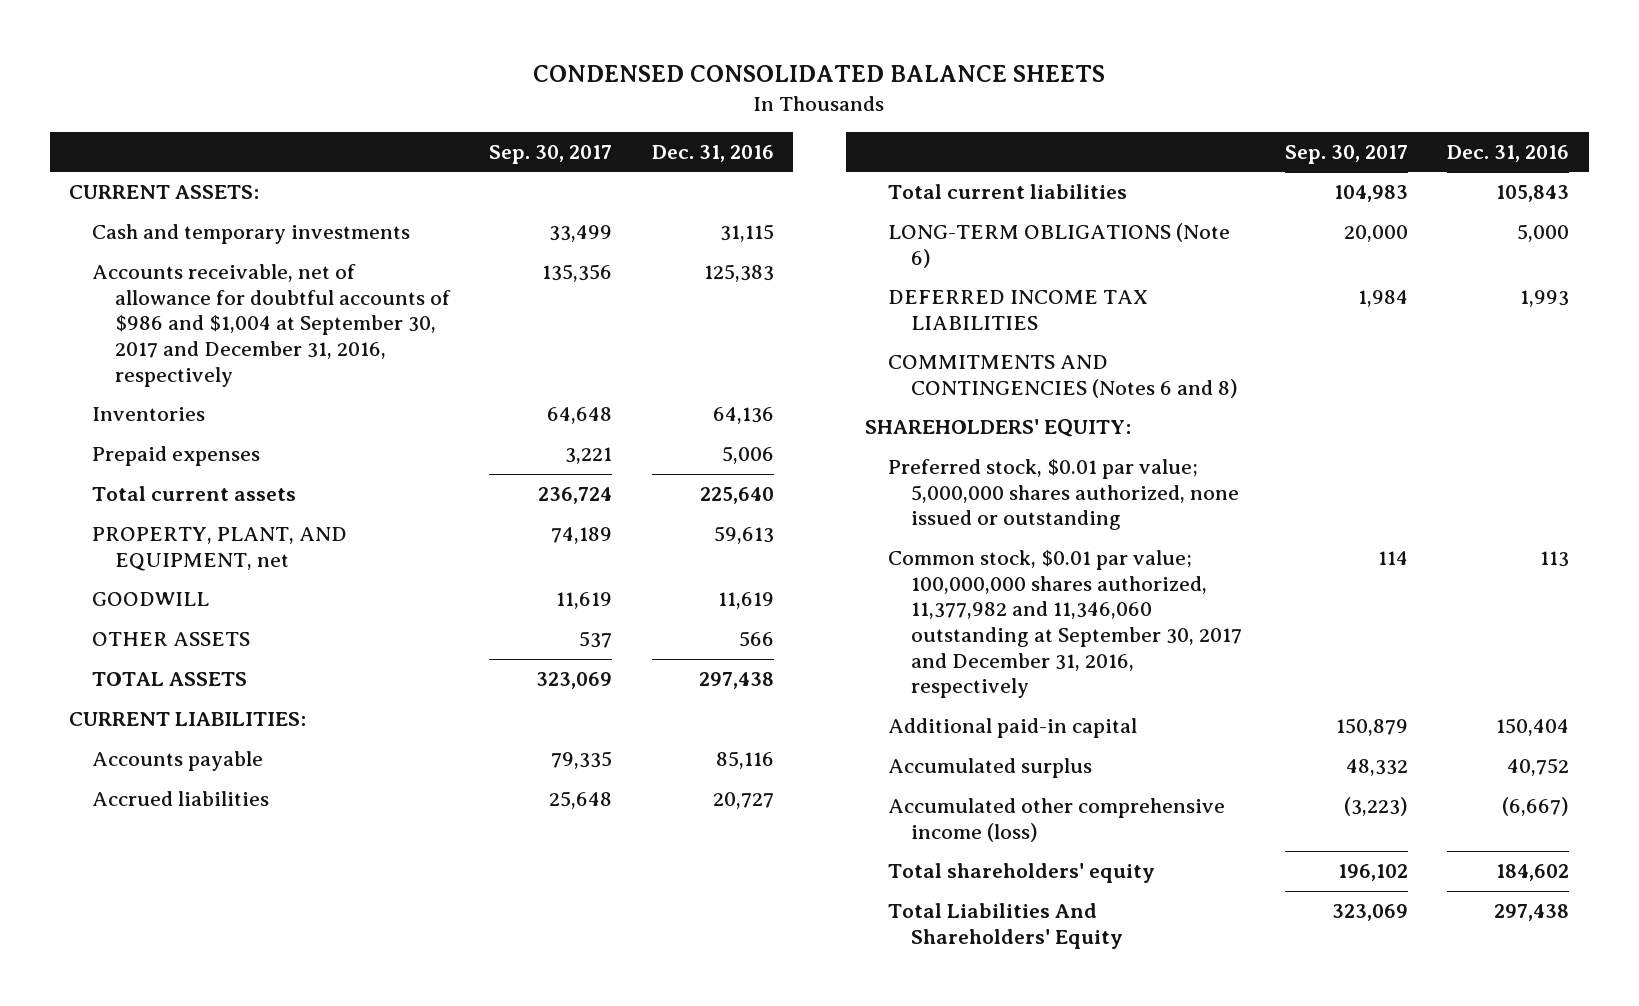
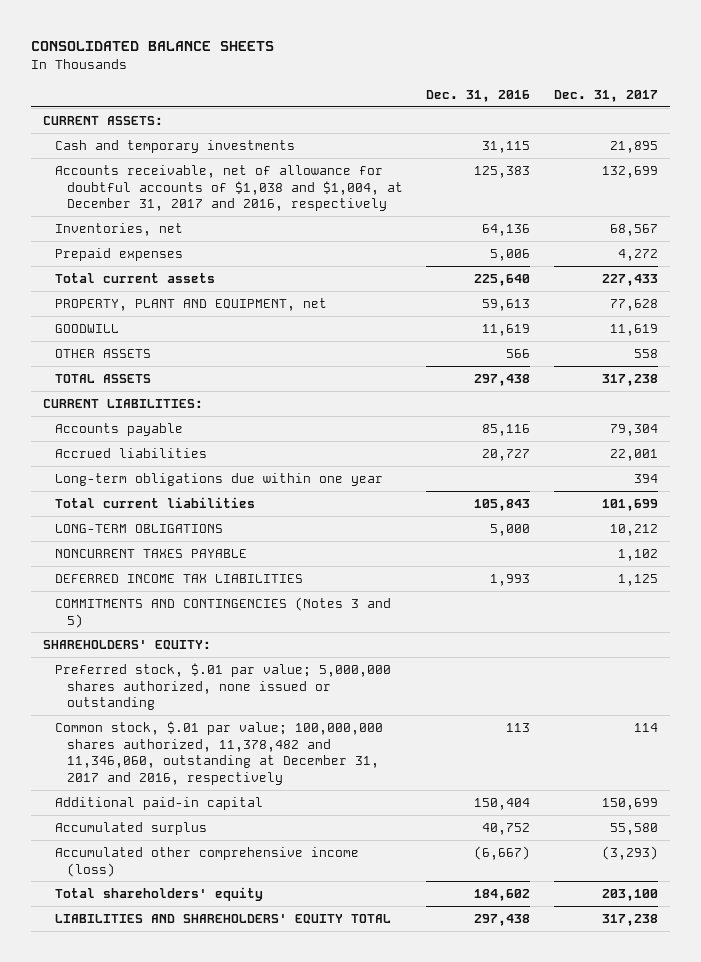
[533,65,1106,83] CONDENSED CONSOLIDATED BALANCE SHEETS -> [31,41,275,52] CONSOLIDATED BALANCE SHEETS
[489,144,613,164] Sep. 30, 2017 -> none
none -> [553,89,658,102] Dec. 31, 2017
[92,264,451,387] Accounts receivable, net of allowance for doubtful accounts of $986 and $1,004 at September 30, 2017 and December 31, 2016, respectively -> [54,164,403,212] Accounts receivable, net of allowance for doubtful accounts of $1,038 and $1,004, at December 31, 2017 and 2016, respectively
[92,407,206,422] Inventories -> [54,222,183,236] Inventories, net
[92,527,348,571] PROPERTY, PLANT, AND EQUIPMENT, net -> [54,297,327,311] PROPERTY, PLANT AND EQUIPMENT, net
none -> [54,472,383,486] Long-term obligations due within one year
[888,223,1231,268] LONG-TERM OBLIGATIONS (Note 6) -> [54,523,223,533] LONG-TERM OBLIGATIONS
none -> [54,548,247,558] NONCURRENT TAXES PAYABLE
[888,355,1238,398] COMMITMENTS AND CONTINGENCIES (Notes 6 and 8) -> [54,596,391,628] COMMITMENTS AND CONTINGENCIES (Notes 3 and 5)
[888,459,1239,531] Preferred stock, $0.01 par value; 5,000,000 shares authorized, none issued or outstanding -> [54,662,391,711] Preferred stock, $.01 par value; 5,000,000 shares authorized, none issued or outstanding
[888,550,1242,699] Common stock, $0.01 par value; 100,000,000 shares authorized, 11,377,982 and 11,346,060 outstanding at September 30, 2017 and December 31, 2016, respectively -> [54,720,383,785] Common stock, $.01 par value; 100,000,000 shares authorized, 11,378,482 and 11,346,060, outstanding at December 31, 2017 and 2016, respectively
[888,903,1123,949] Total Liabilities And Shareholders' Equity -> [54,913,391,924] LIABILITIES AND SHAREHOLDERS' EQUITY TOTAL

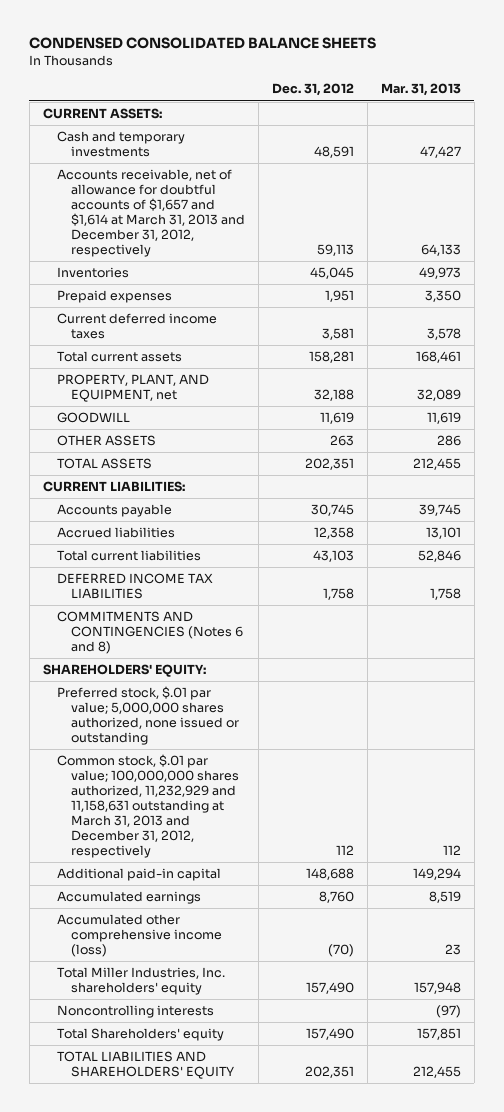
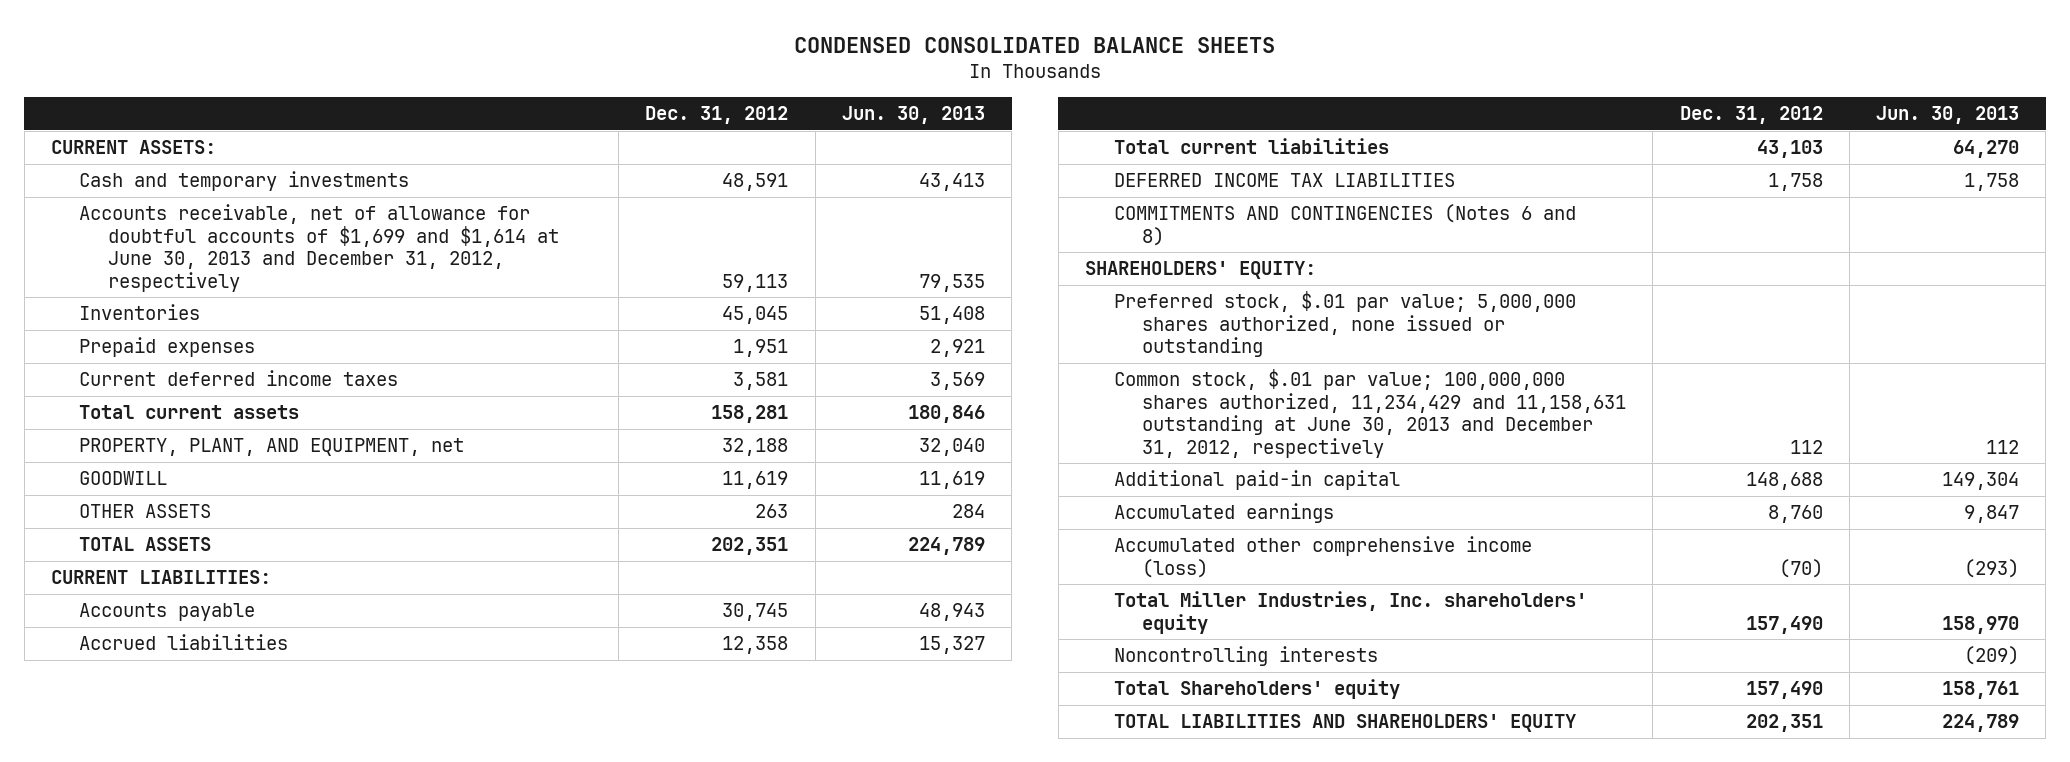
[380,83,461,97] Mar. 31, 2013 -> none
none -> [841,106,985,125] Jun. 30, 2013
[56,169,245,258] Accounts receivable, net of allowance for doubtful accounts of $1,657 and $1,614 at March 31, 2013 and December 31, 2012, respectively -> [79,204,559,292] Accounts receivable, net of allowance for doubtful accounts of $1,699 and $1,614 at June 30, 2013 and December 31, 2012, respectively
[56,754,239,859] Common stock, $.01 par value; 100,000,000 shares authorized, 11,232,929 and 11,158,631 outstanding at March 31, 2013 and December 31, 2012, respectively -> [1113,369,1627,458] Common stock, $.01 par value; 100,000,000 shares authorized, 11,234,429 and 11,158,631 outstanding at June 30, 2013 and December 31, 2012, respectively

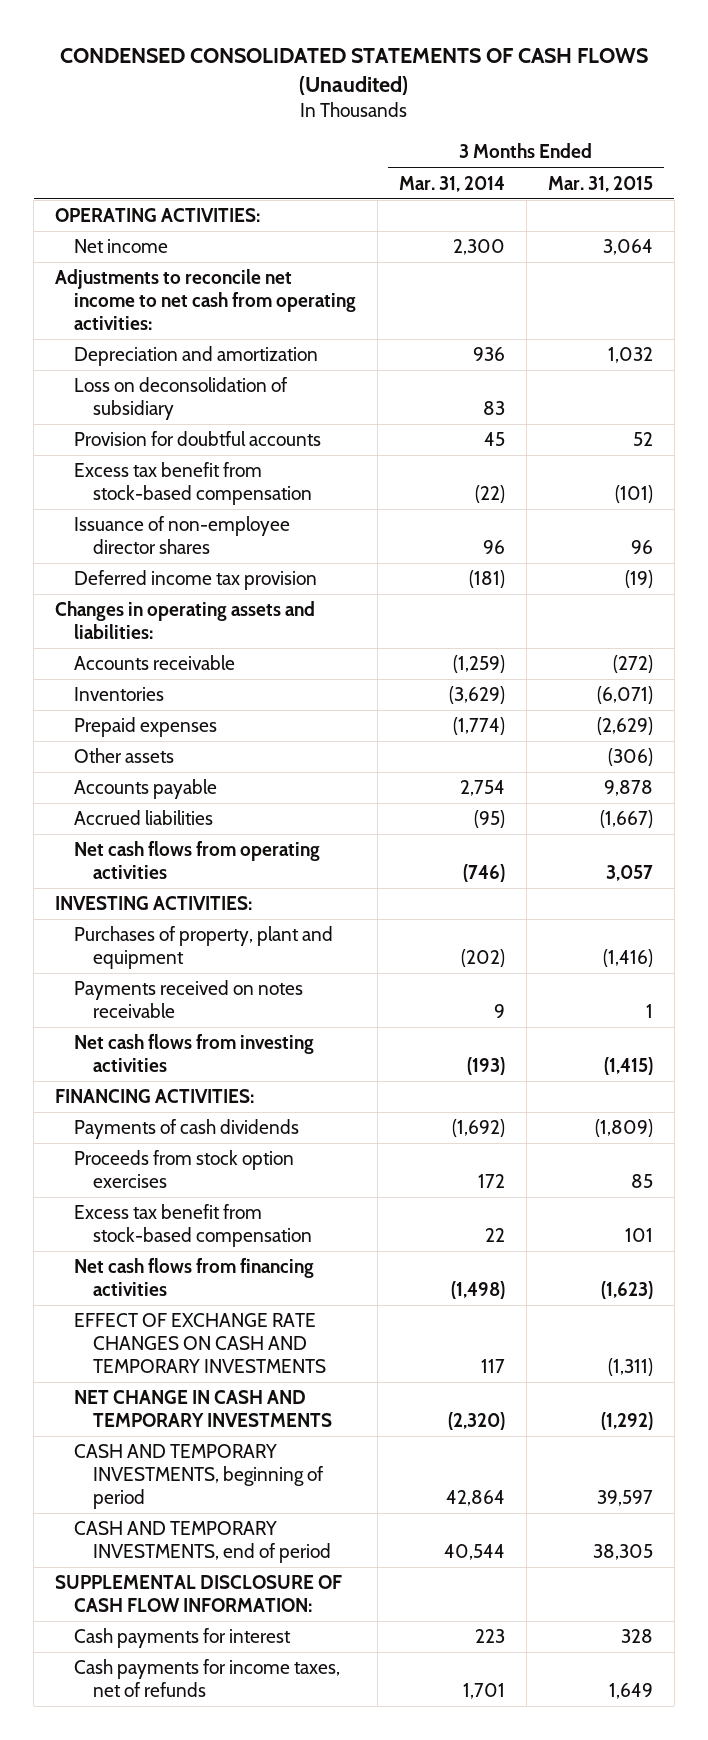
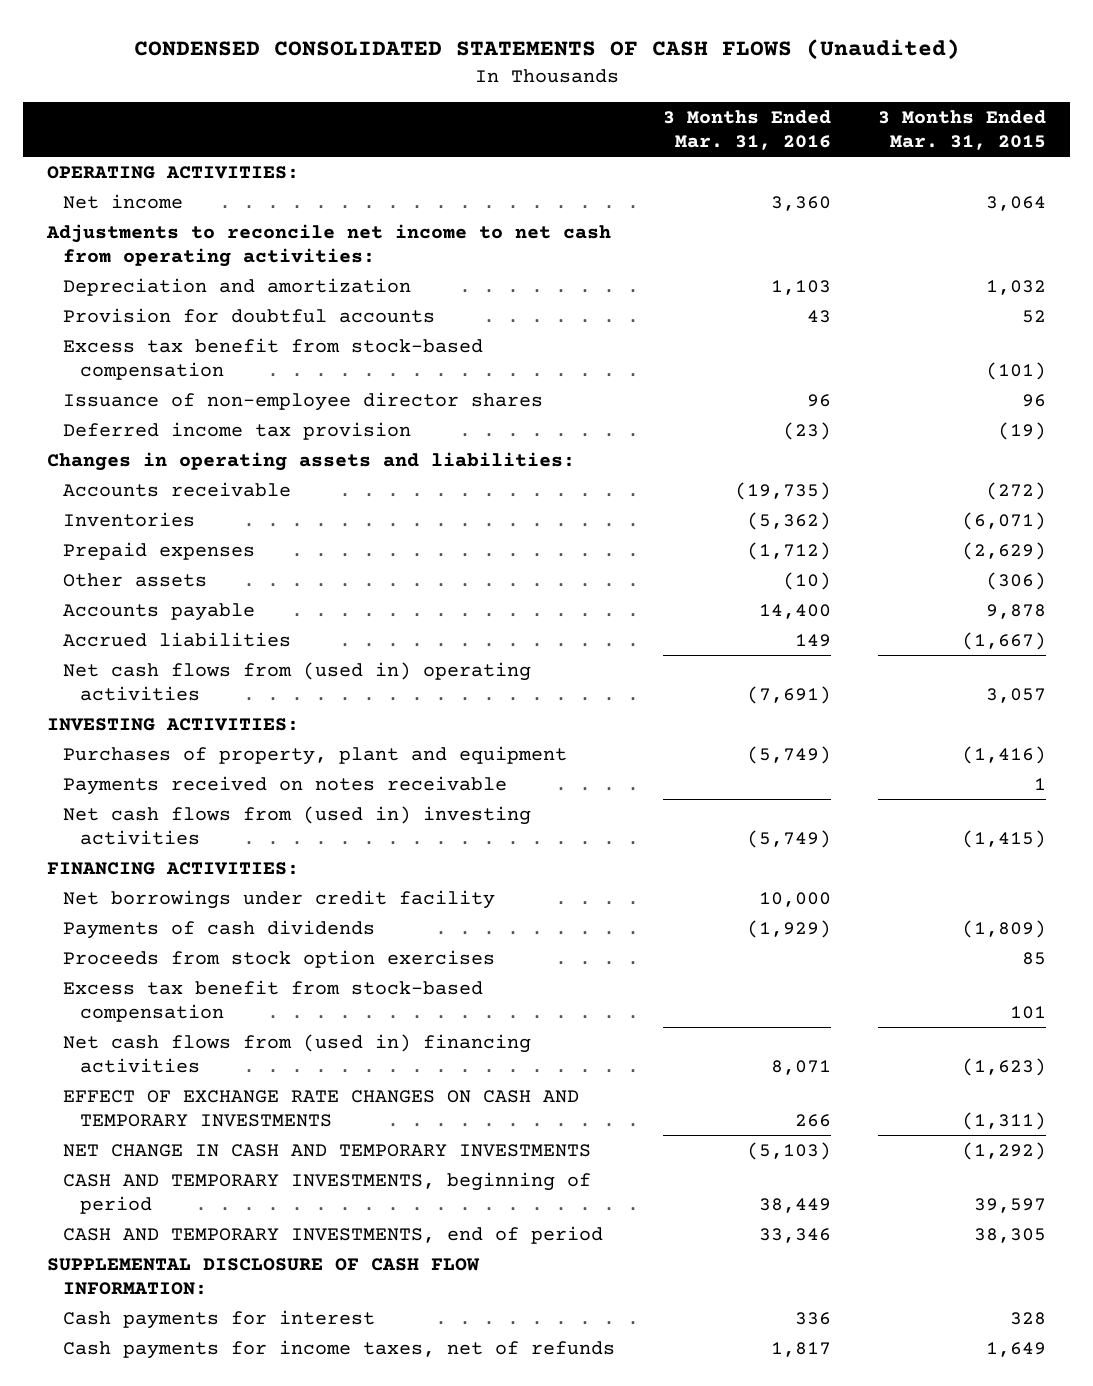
[398,175,505,192] Mar. 31, 2014 -> none
none -> [662,109,831,150] 3 Months Ended Mar. 31, 2016
[73,377,288,421] Loss on deconsolidation of subsidiary -> none
[73,841,320,880] Net cash flows from operating activities -> [63,661,532,702] Net cash flows from (used in) operating activities
[73,1034,314,1073] Net cash flows from investing activities -> [63,805,532,846] Net cash flows from (used in) investing activities
none -> [63,889,496,909] Net borrowings under credit facility
[73,1258,314,1297] Net cash flows from financing activities -> [63,1033,532,1074] Net cash flows from (used in) financing activities

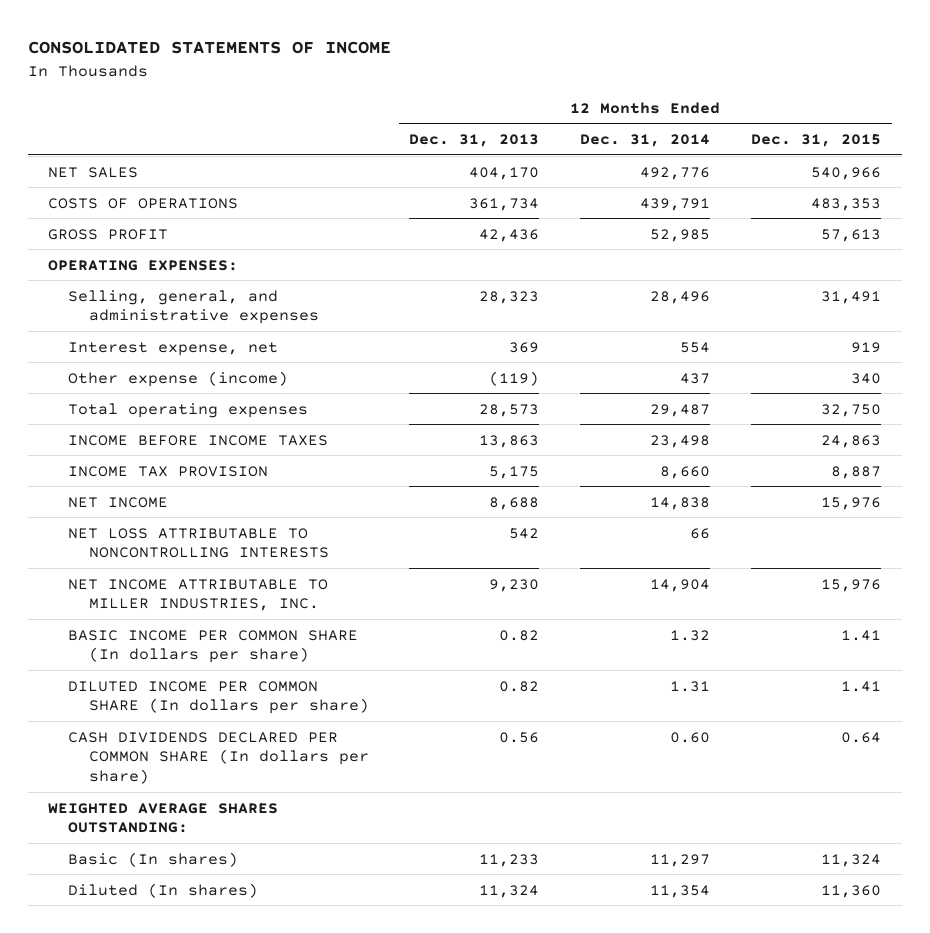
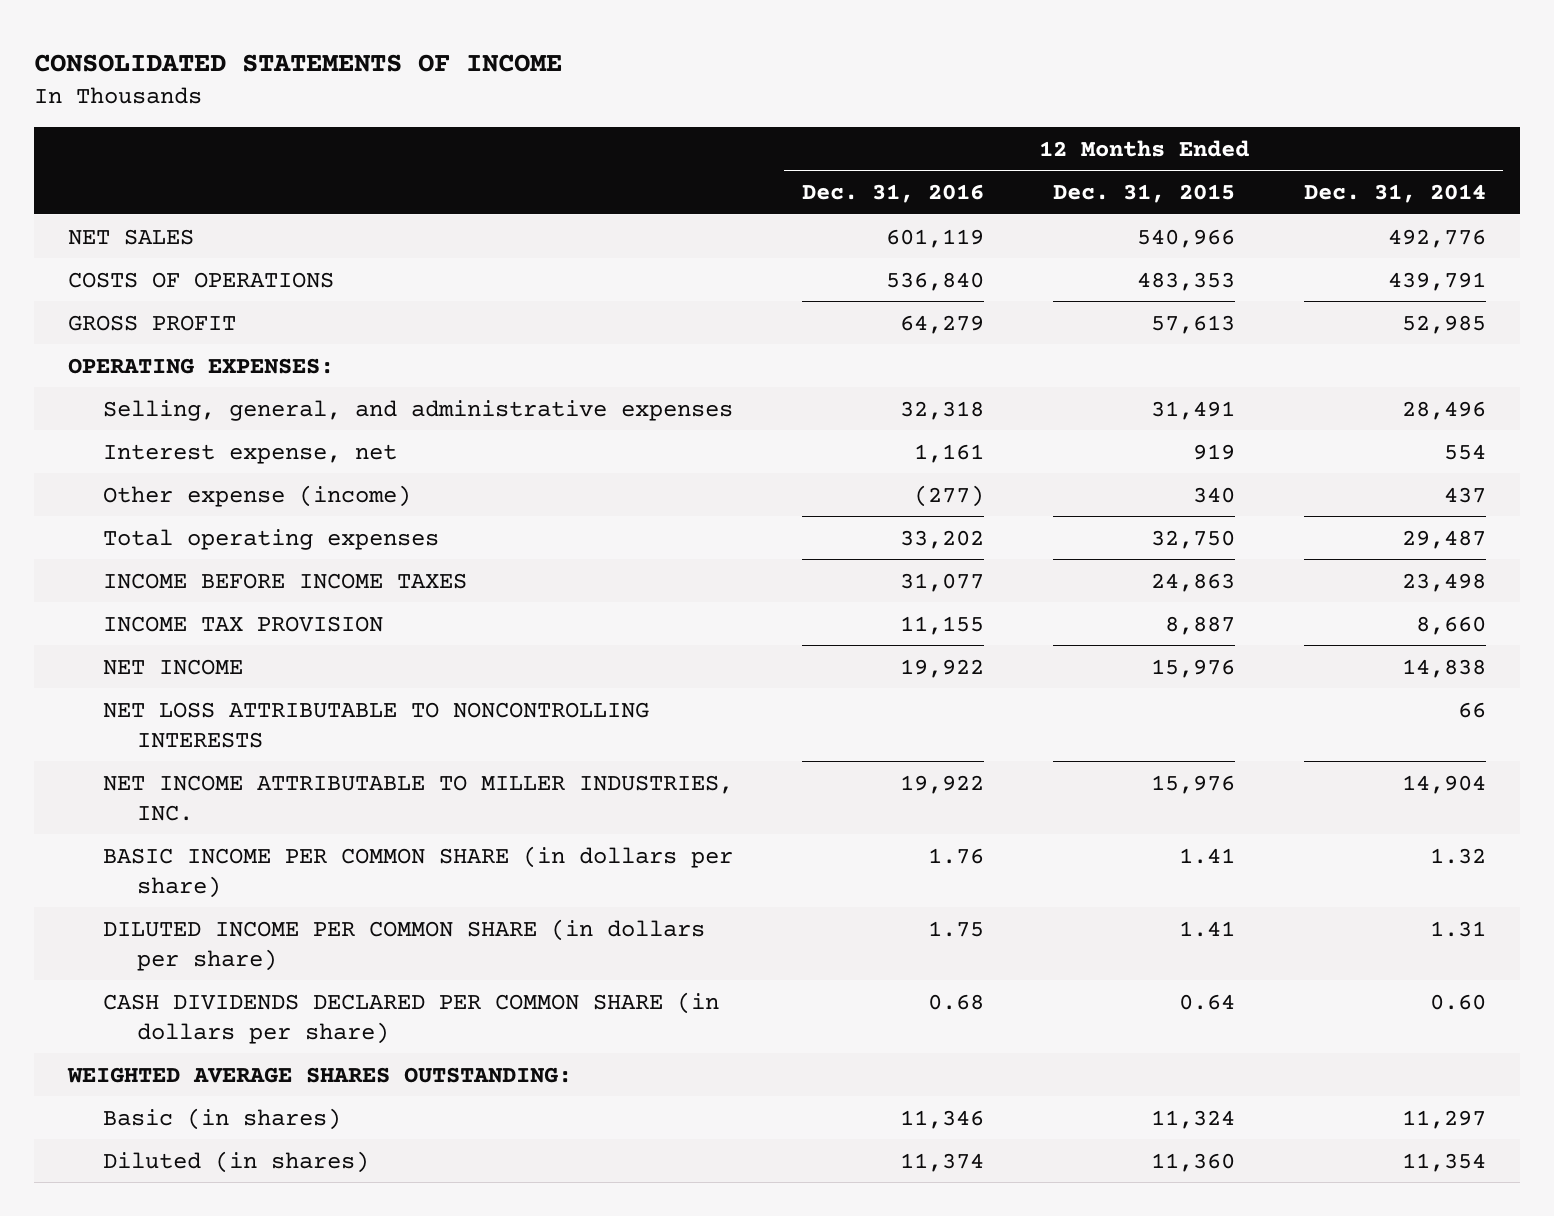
[409,134,540,148] Dec. 31, 2013 -> none
none -> [801,183,984,203] Dec. 31, 2016
[68,629,359,664] BASIC INCOME PER COMMON SHARE (In dollars per share) -> [102,845,733,898] BASIC INCOME PER COMMON SHARE (in dollars per share)
[68,680,369,715] DILUTED INCOME PER COMMON SHARE (In dollars per share) -> [102,918,705,971] DILUTED INCOME PER COMMON SHARE (in dollars per share)
[68,731,369,785] CASH DIVIDENDS DECLARED PER COMMON SHARE (In dollars per share) -> [102,991,719,1044] CASH DIVIDENDS DECLARED PER COMMON SHARE (in dollars per share)
[68,851,239,867] Basic (In shares) -> [102,1107,341,1130] Basic (in shares)
[68,882,259,898] Diluted (In shares) -> [102,1150,369,1173] Diluted (in shares)

